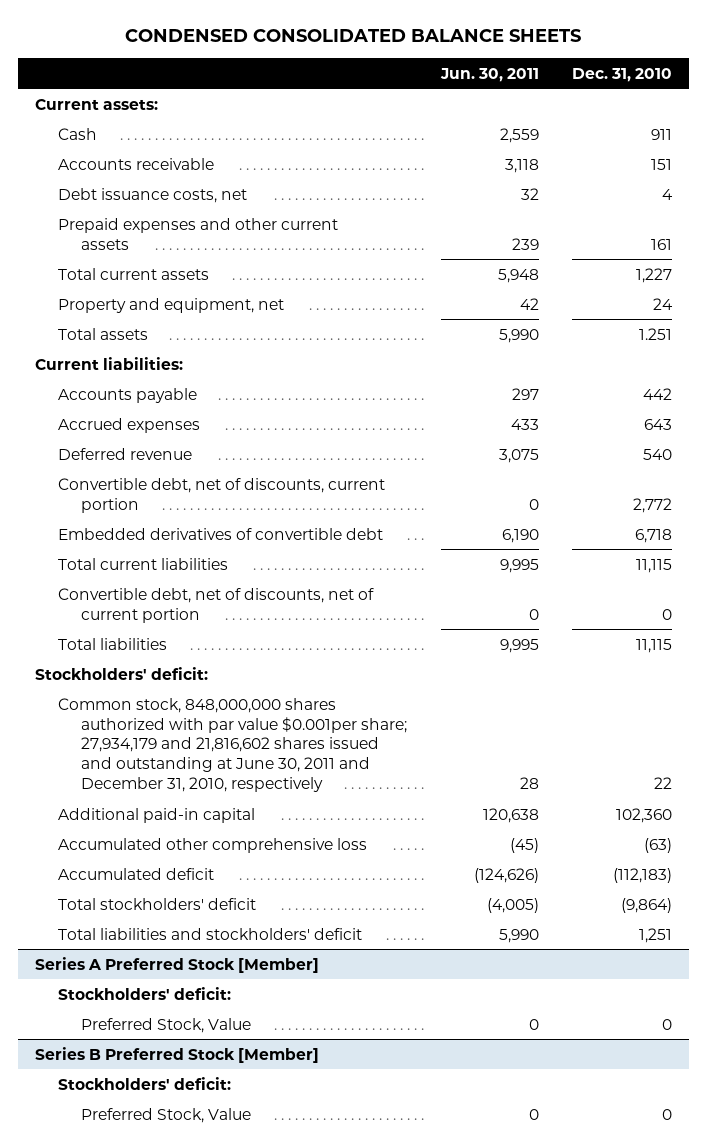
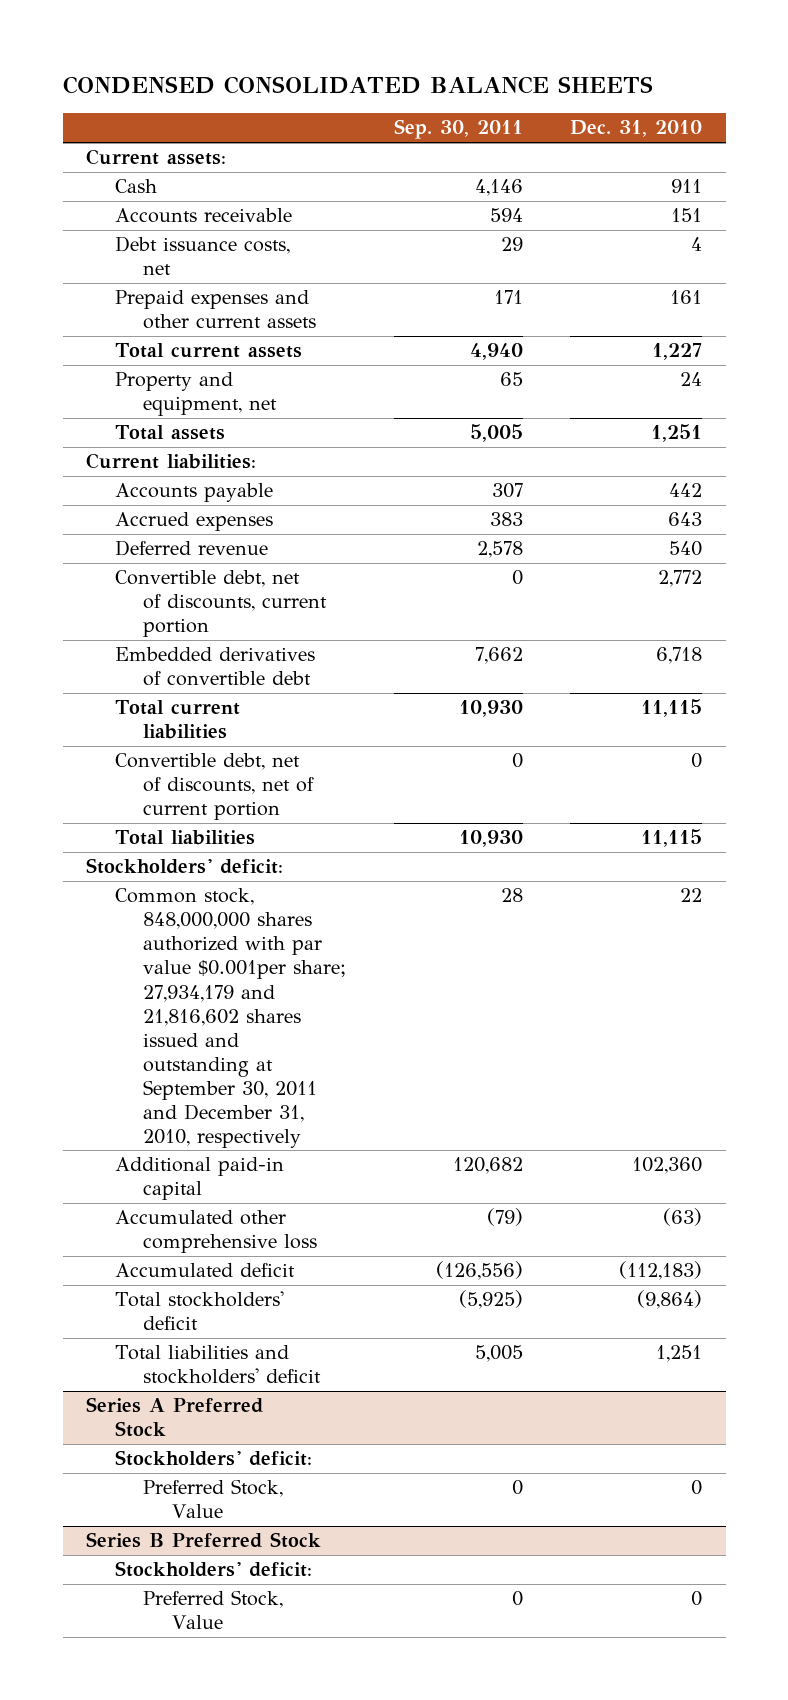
[439,67,539,82] Jun. 30, 2011 -> none
none -> [393,119,523,140] Sep. 30, 2011
[639,327,673,340] 1.251 -> [651,424,703,443] 1,251
[58,697,408,793] Common stock, 848,000,000 shares authorized with par value $0.001per share; 27,934,179 and 21,816,602 shares issued and outstanding at June 30, 2011 and December 31, 2010, respectively -> [114,888,347,1148] Common stock, 848,000,000 shares authorized with par value $0.001per share; 27,934,179 and 21,816,602 shares issued and outstanding at September 30, 2011 and December 31, 2010, respectively
[34,956,319,973] Series A Preferred Stock [Member] -> [86,1397,264,1438] Series A Preferred Stock
[34,1046,319,1063] Series B Preferred Stock [Member] -> [86,1532,322,1549] Series B Preferred Stock

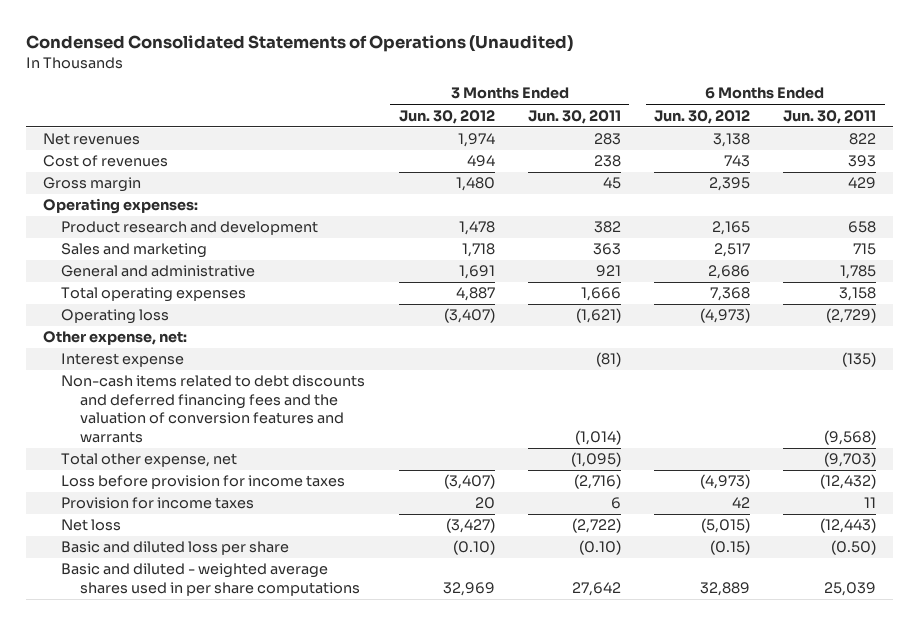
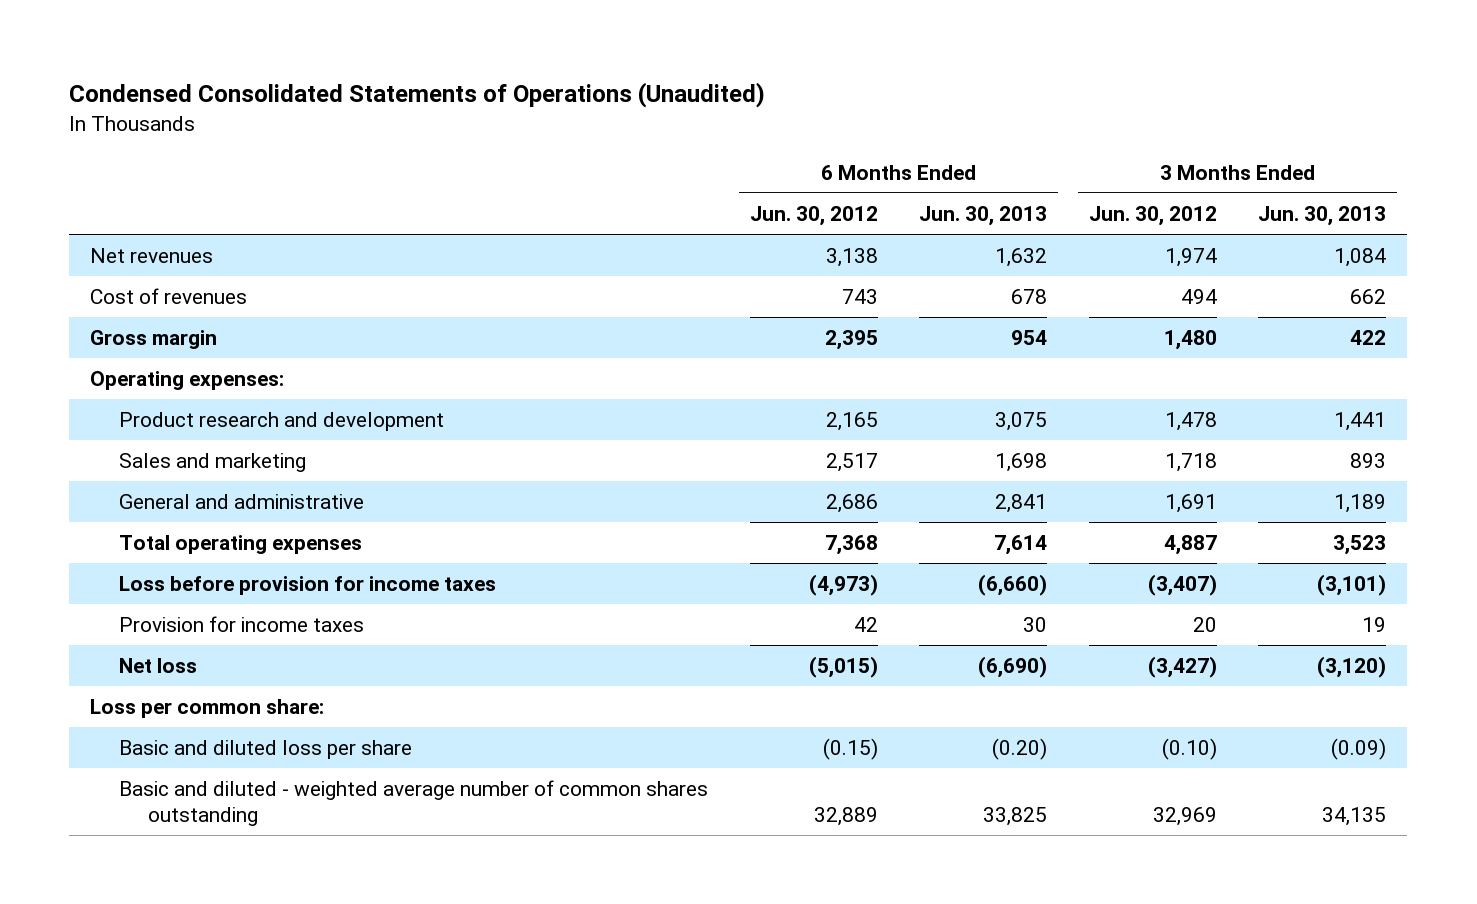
[527,109,621,124] Jun. 30, 2011 -> none
[783,109,877,124] Jun. 30, 2011 -> none
none -> [919,205,1048,226] Jun. 30, 2013
none -> [1258,205,1387,226] Jun. 30, 2013
[61,309,170,325] Operating loss -> none
[42,331,187,346] Other expense, net: -> none
[61,353,185,368] Interest expense -> none
[61,375,366,443] Non-cash items related to debt discounts and deferred financing fees and the valuation of conversion features and warrants -> none
[61,453,238,468] Total other expense, net -> none
none -> [90,699,325,719] Loss per common share:
[61,563,361,596] Basic and diluted - weighted average shares used in per share computations -> [119,780,709,826] Basic and diluted - weighted average number of common shares outstanding

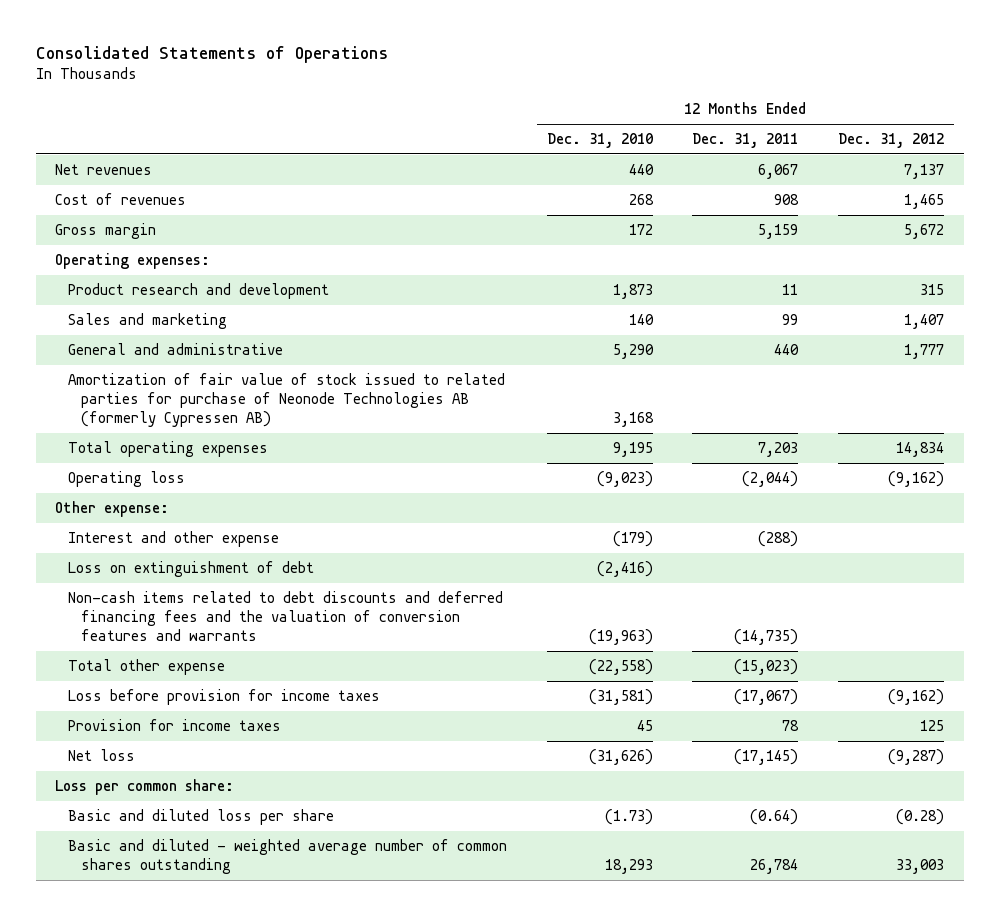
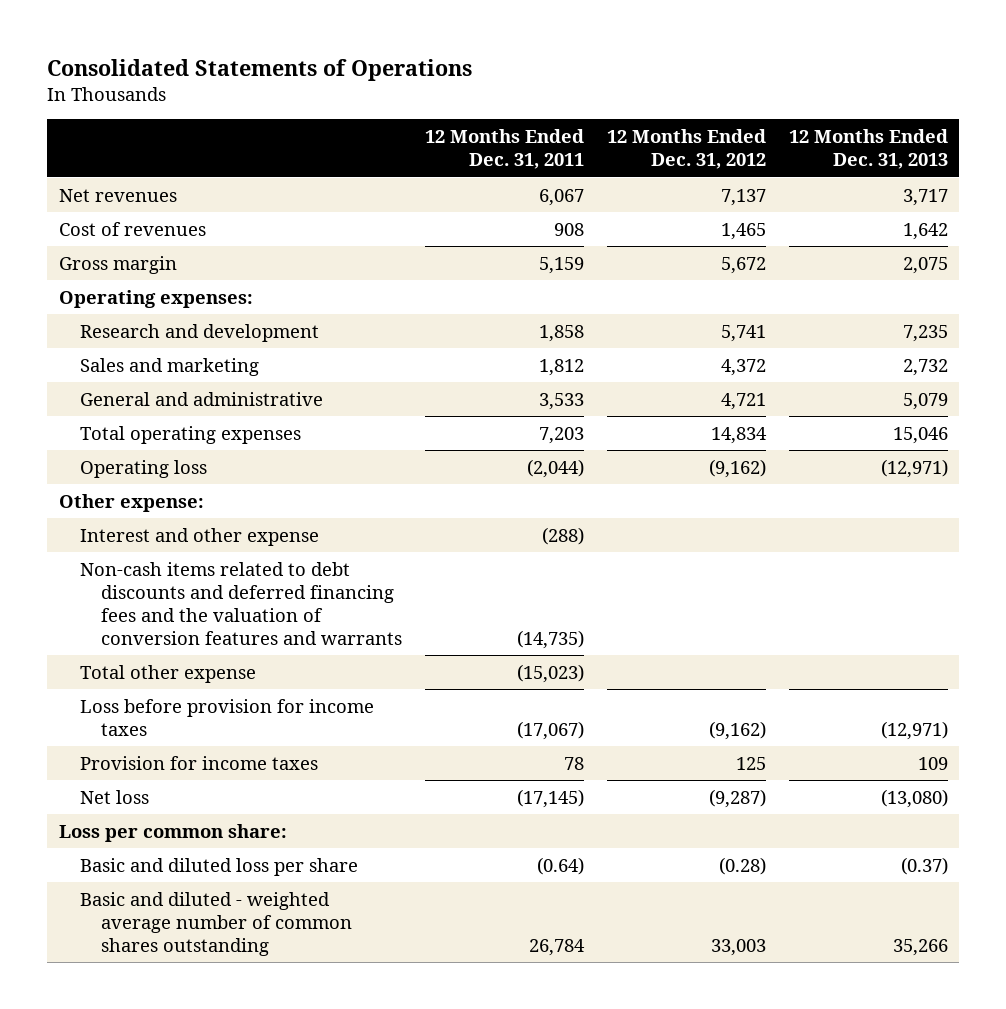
[546,133,653,149] Dec. 31, 2010 -> none
none -> [788,129,948,170] 12 Months Ended Dec. 31, 2013
[68,373,506,427] Amortization of fair value of stock issued to related parties for purchase of Neonode Technologies AB (formerly Cypressen AB) -> none
[68,283,330,300] Product research and development -> [80,323,320,342] Research and development
[782,284,799,296] 11 -> [539,324,585,342] 1,858
[919,284,944,296] 315 -> [720,324,766,342] 5,741
[782,314,799,326] 99 -> [539,358,585,376] 1,812
[903,314,944,330] 1,407 -> [720,358,766,376] 4,372
[774,344,800,356] 440 -> [539,392,585,410] 3,533
[903,344,944,360] 1,777 -> [720,392,766,410] 4,721
[68,561,315,578] Loss on extinguishment of debt -> none

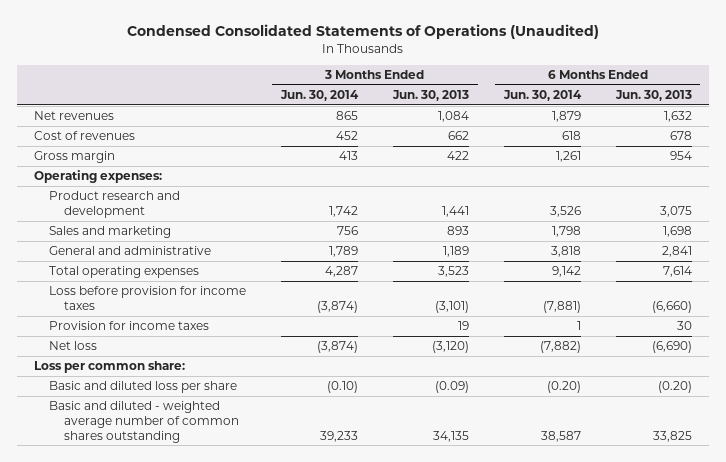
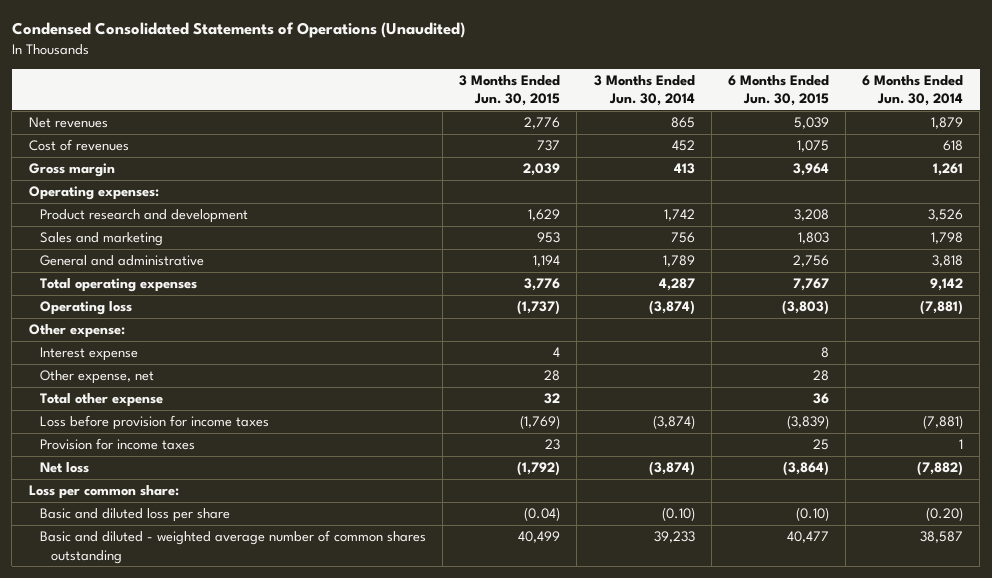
[391,89,469,101] Jun. 30, 2013 -> none
[614,89,692,101] Jun. 30, 2013 -> none
none -> [459,74,561,107] 3 Months Ended Jun. 30, 2015
none -> [727,74,829,107] 6 Months Ended Jun. 30, 2015
none -> [39,301,132,316] Operating loss
none -> [28,324,125,339] Other expense:
none -> [39,347,138,362] Interest expense
none -> [39,370,154,385] Other expense, net
none -> [39,393,163,408] Total other expense

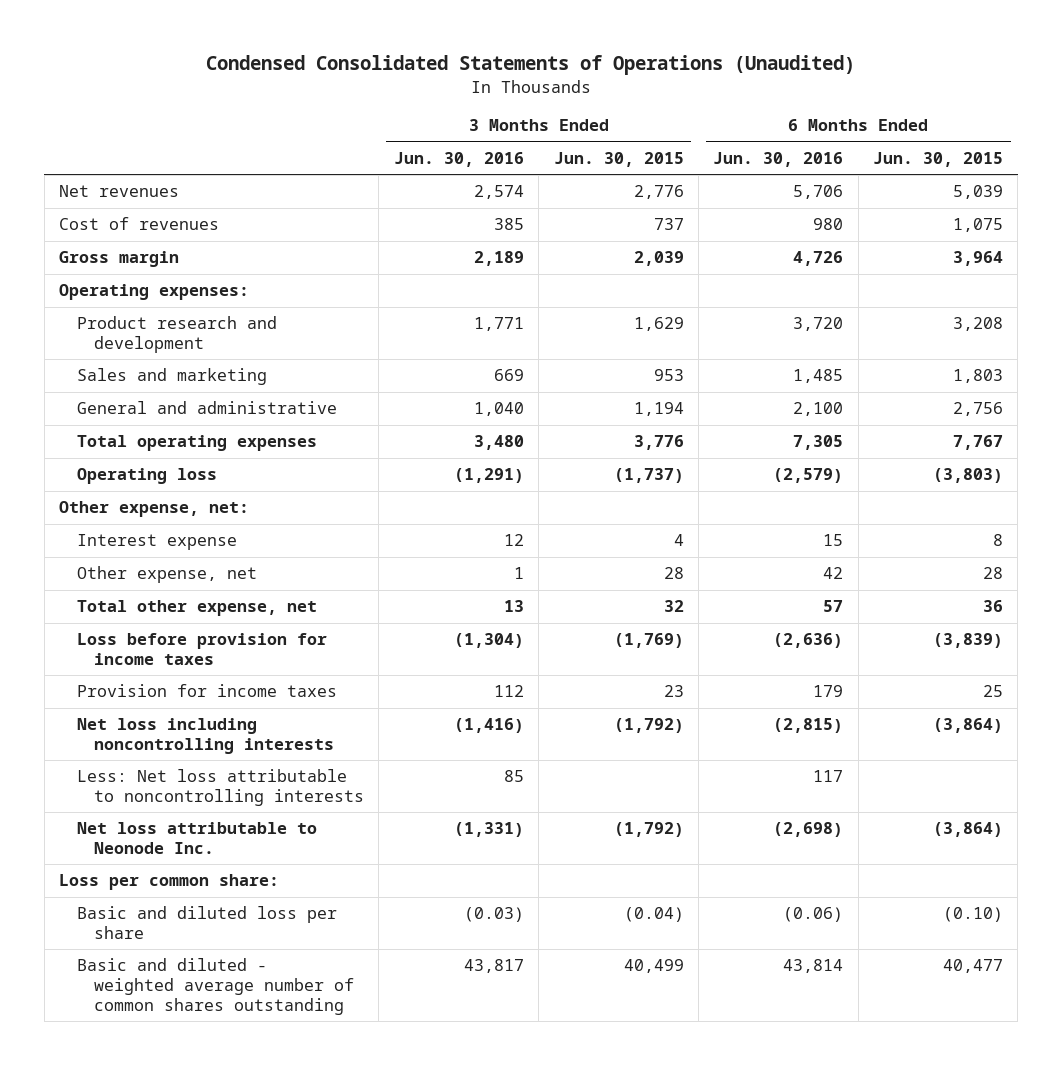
[593,74,695,107] 3 Months Ended Jun. 30, 2014 -> none
[862,74,964,107] 6 Months Ended Jun. 30, 2014 -> none
none -> [393,152,524,168] Jun. 30, 2016
none -> [713,152,844,168] Jun. 30, 2016
[28,324,125,339] Other expense: -> [59,501,250,518] Other expense, net:
[39,393,163,408] Total other expense -> [76,600,317,617] Total other expense, net
none -> [76,718,335,755] Net loss including noncontrolling interests
none -> [76,769,365,807] Less: Net loss attributable to noncontrolling interests
[39,462,89,474] Net loss -> [76,822,317,855] Net loss attributable to Neonode Inc.

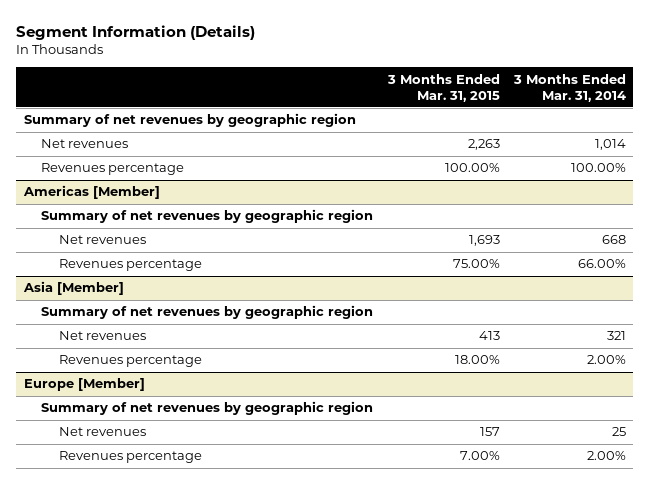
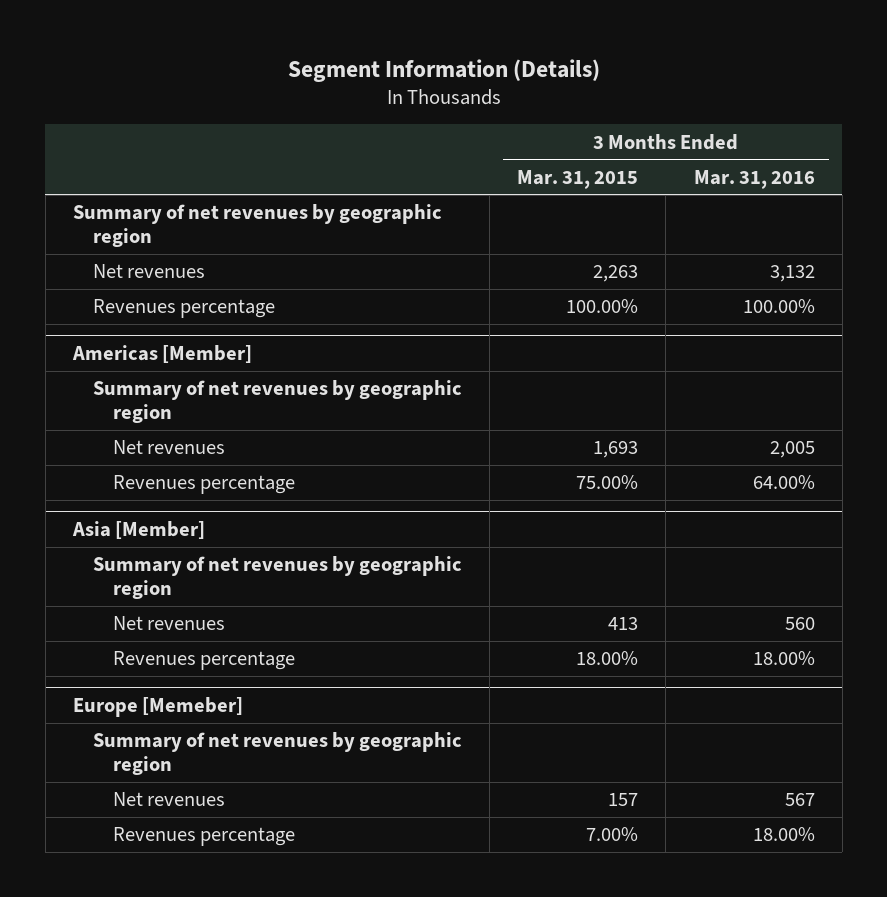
[513,73,627,102] 3 Months Ended Mar. 31, 2014 -> none
none -> [693,169,815,189] Mar. 31, 2016
[23,378,145,392] Europe [Member] -> [72,697,243,718] Europe [Memeber]

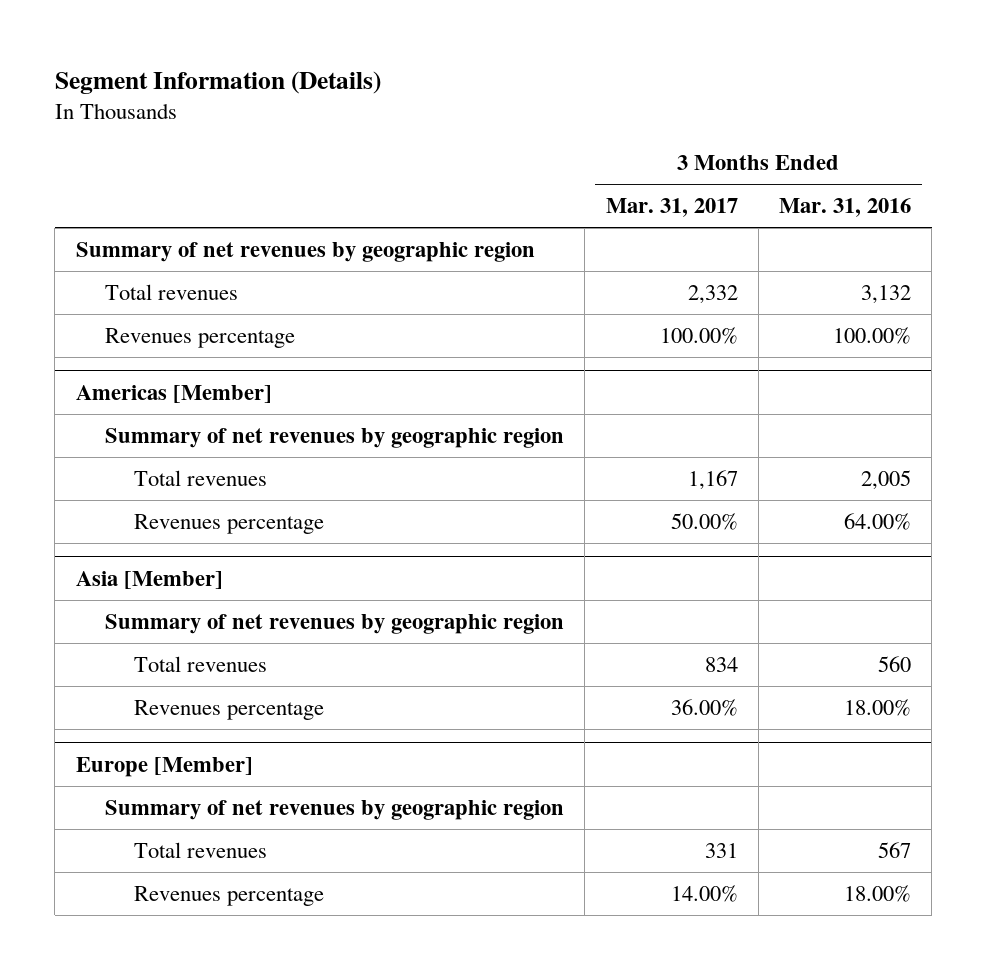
[517,169,639,189] Mar. 31, 2015 -> none
none -> [605,198,738,218] Mar. 31, 2017
[92,264,205,279] Net revenues -> [104,283,238,300] Total revenues
[112,440,225,455] Net revenues -> [134,469,268,486] Total revenues
[112,616,225,631] Net revenues -> [134,655,268,672] Total revenues
[72,697,243,718] Europe [Memeber] -> [75,756,253,777] Europe [Member]
[112,792,225,807] Net revenues -> [134,841,268,858] Total revenues

